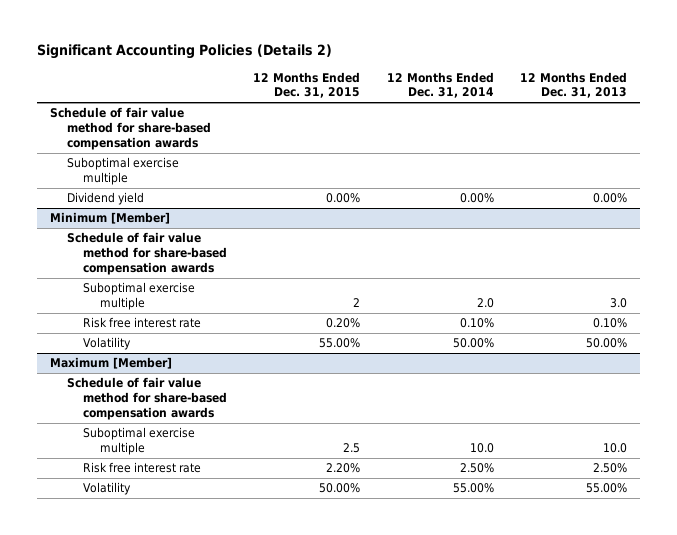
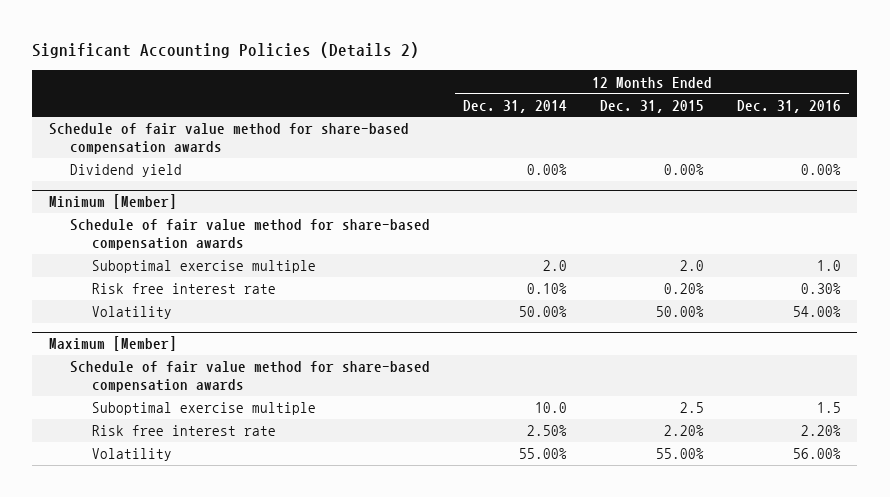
[519,71,627,99] 12 Months Ended Dec. 31, 2013 -> none
none -> [737,99,842,113] Dec. 31, 2016
[66,157,179,186] Suboptimal exercise multiple -> none
[353,298,361,308] 2 -> [680,260,705,272] 2.0
[319,338,361,349] 55.00% -> [656,306,705,318] 50.00%
[319,483,361,494] 50.00% -> [656,448,705,460] 55.00%

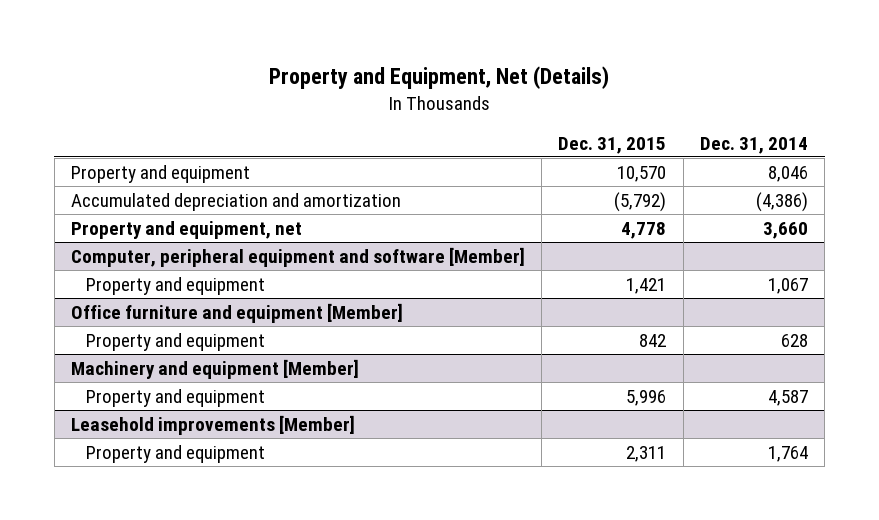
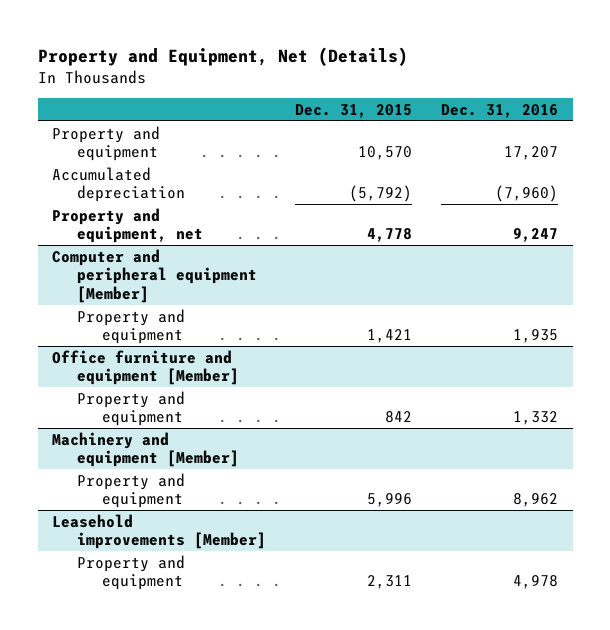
[699,136,808,154] Dec. 31, 2014 -> none
none -> [441,103,559,118] Dec. 31, 2016
[70,192,401,211] Accumulated depreciation and amortization -> [52,166,186,203] Accumulated depreciation
[70,246,525,267] Computer, peripheral equipment and software [Member] -> [52,248,258,303] Computer and peripheral equipment [Member]

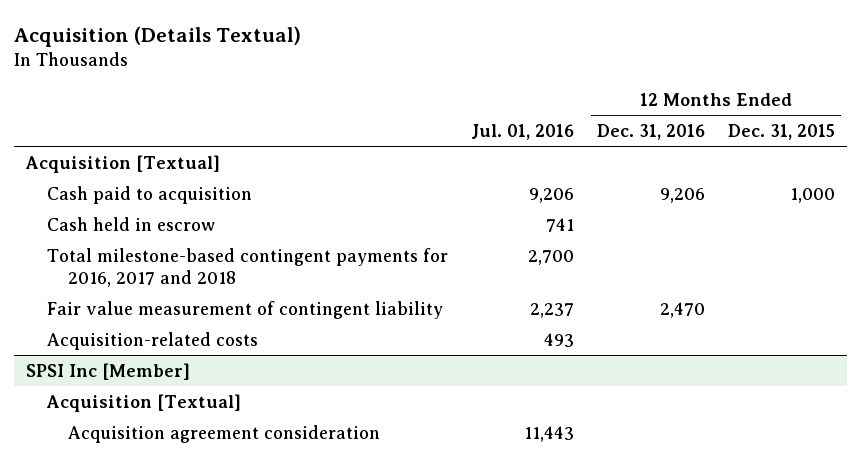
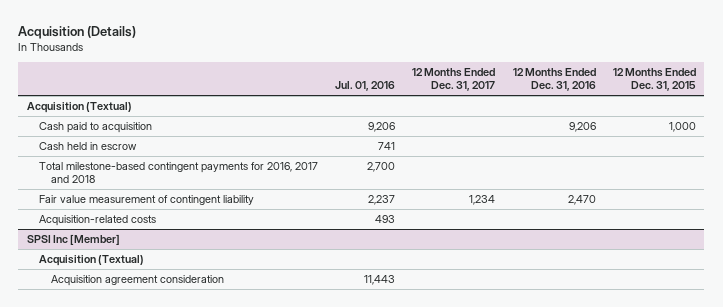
[14,26,302,48] Acquisition (Details Textual) -> [18,25,137,39] Acquisition (Details)
none -> [412,68,496,92] 12 Months Ended Dec. 31, 2017
[24,154,220,173] Acquisition [Textual] -> [27,102,133,114] Acquisition (Textual)
[46,393,242,412] Acquisition [Textual] -> [39,255,145,267] Acquisition (Textual)

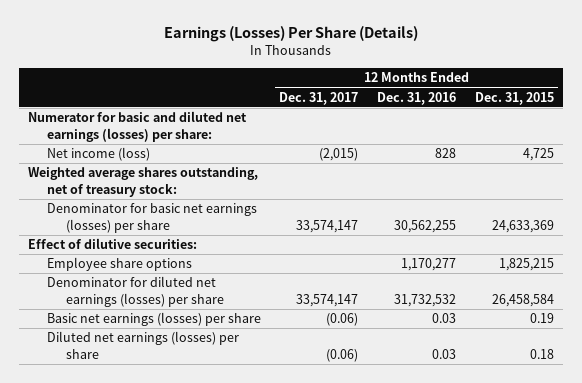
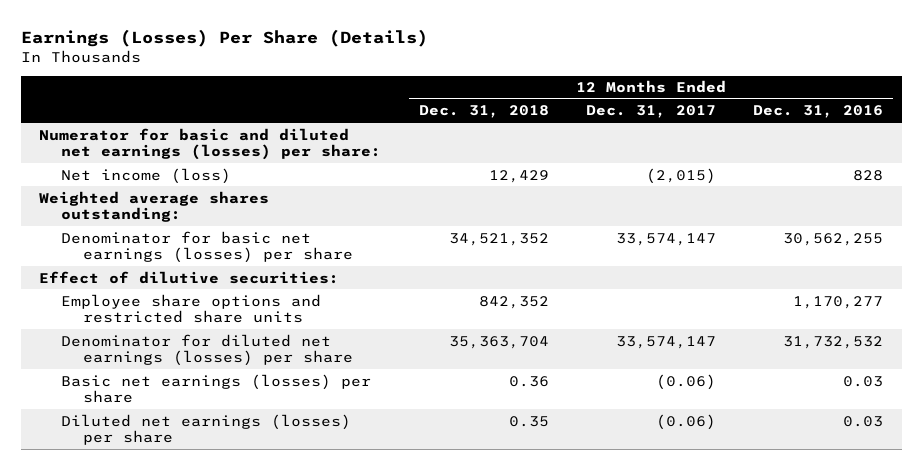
[474,91,554,105] Dec. 31, 2015 -> none
none -> [418,105,549,119] Dec. 31, 2018
[27,167,258,197] Weighted average shares outstanding, net of treasury stock: -> [39,190,270,222] Weighted average shares outstanding:
[46,257,192,272] Employee share options -> [61,293,322,323] Employee share options and restricted share units

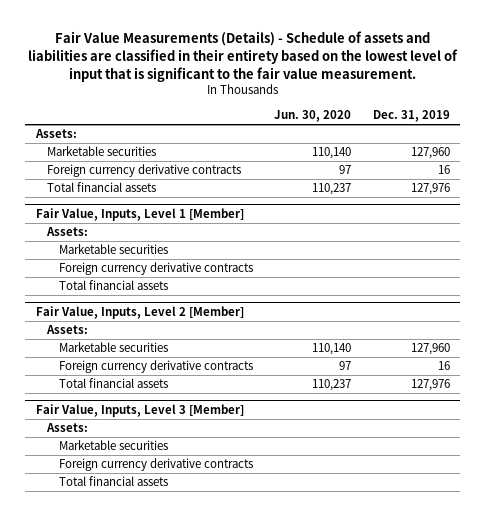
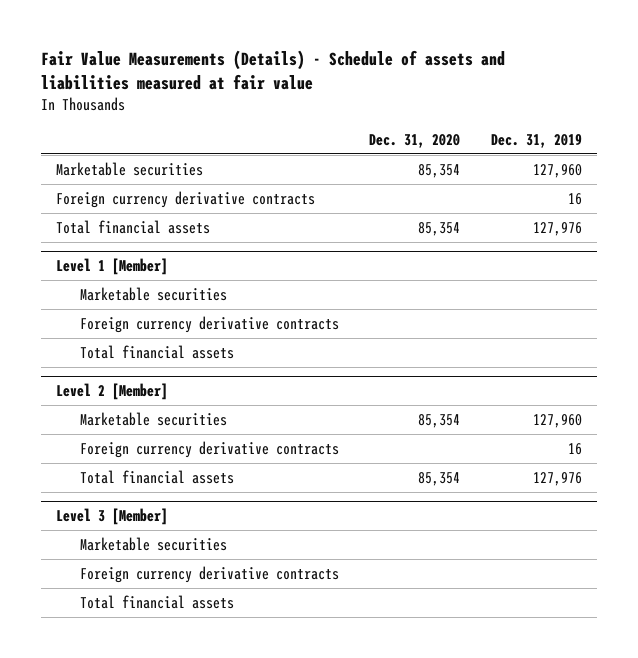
[27,31,458,82] Fair Value Measurements (Details) - Schedule of assets and liabilities are classified in their entirety based on the lowest level of input that is significant to the fair value measurement. -> [41,50,506,90] Fair Value Measurements (Details) - Schedule of assets and liabilities measured at fair value
[274,110,352,123] Jun. 30, 2020 -> none
none -> [369,133,461,148] Dec. 31, 2020
[34,129,77,139] Assets: -> none
[46,227,89,237] Assets: -> none
[35,207,244,221] Fair Value, Inputs, Level 1 [Member] -> [56,258,169,276] Level 1 [Member]
[46,325,89,335] Assets: -> none
[35,305,244,319] Fair Value, Inputs, Level 2 [Member] -> [56,383,169,401] Level 2 [Member]
[46,423,89,433] Assets: -> none
[35,403,244,417] Fair Value, Inputs, Level 3 [Member] -> [56,508,169,526] Level 3 [Member]

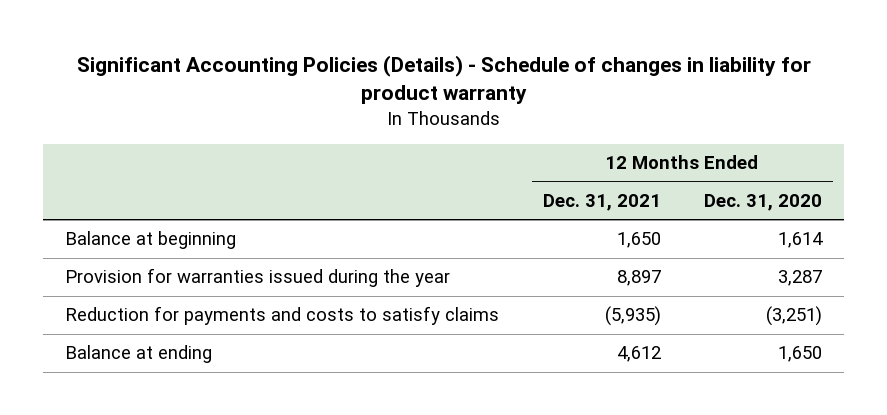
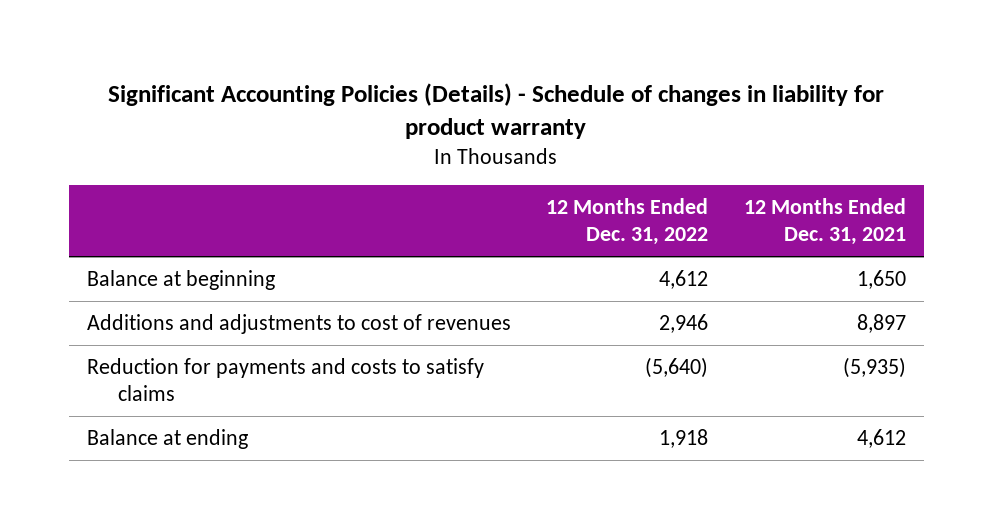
[704,193,823,211] Dec. 31, 2020 -> none
none -> [546,198,709,246] 12 Months Ended Dec. 31, 2022
[64,268,450,288] Provision for warranties issued during the year -> [86,313,511,334] Additions and adjustments to cost of revenues

